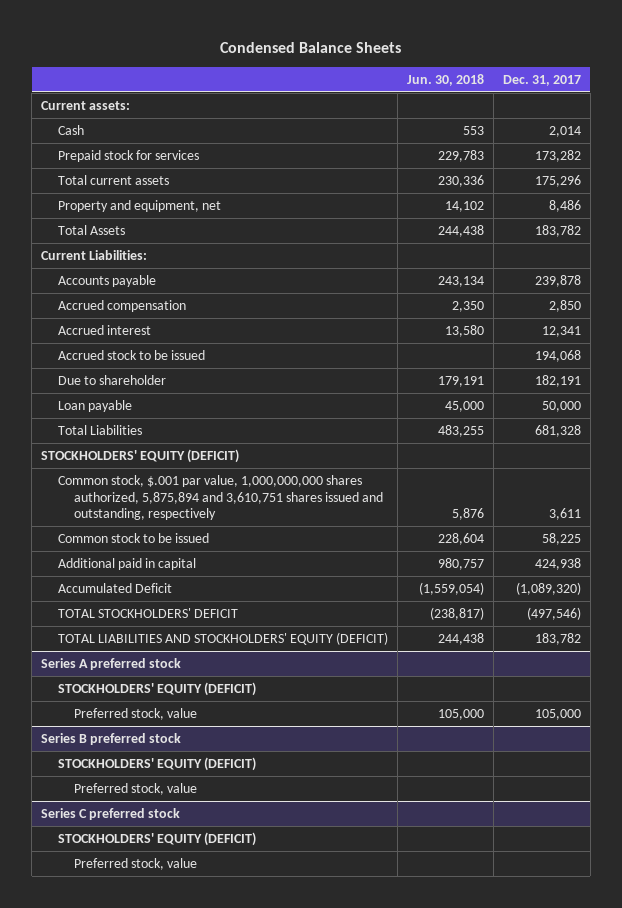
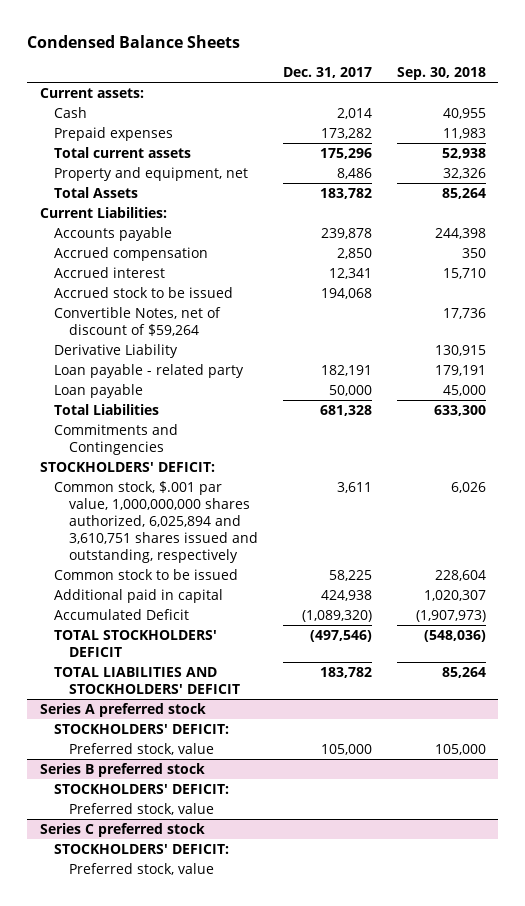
[406,74,484,87] Jun. 30, 2018 -> none
none -> [396,66,486,80] Sep. 30, 2018
[57,149,199,162] Prepaid stock for services -> [54,126,174,141] Prepaid expenses
none -> [54,306,222,336] Convertible Notes, net of discount of $59,264
none -> [54,343,179,358] Derivative Liability
[57,374,166,385] Due to shareholder -> [54,363,245,378] Loan payable - related party
none -> [54,423,179,455] Commitments and Contingencies
[41,448,240,463] STOCKHOLDERS' EQUITY (DEFICIT) -> [39,461,215,472] STOCKHOLDERS' DEFICIT:
[57,474,384,521] Common stock, $.001 par value, 1,000,000,000 shares authorized, 5,875,894 and 3,610,751 shares issued and outstanding, respectively -> [54,480,259,563] Common stock, $.001 par value, 1,000,000,000 shares authorized, 6,025,894 and 3,610,751 shares issued and outstanding, respectively
[57,631,388,645] TOTAL LIABILITIES AND STOCKHOLDERS' EQUITY (DEFICIT) -> [54,666,241,694] TOTAL LIABILITIES AND STOCKHOLDERS' DEFICIT
[57,681,256,696] STOCKHOLDERS' EQUITY (DEFICIT) -> [54,723,230,734] STOCKHOLDERS' DEFICIT:
[57,756,256,771] STOCKHOLDERS' EQUITY (DEFICIT) -> [54,783,230,794] STOCKHOLDERS' DEFICIT:
[57,831,256,846] STOCKHOLDERS' EQUITY (DEFICIT) -> [54,843,230,854] STOCKHOLDERS' DEFICIT:

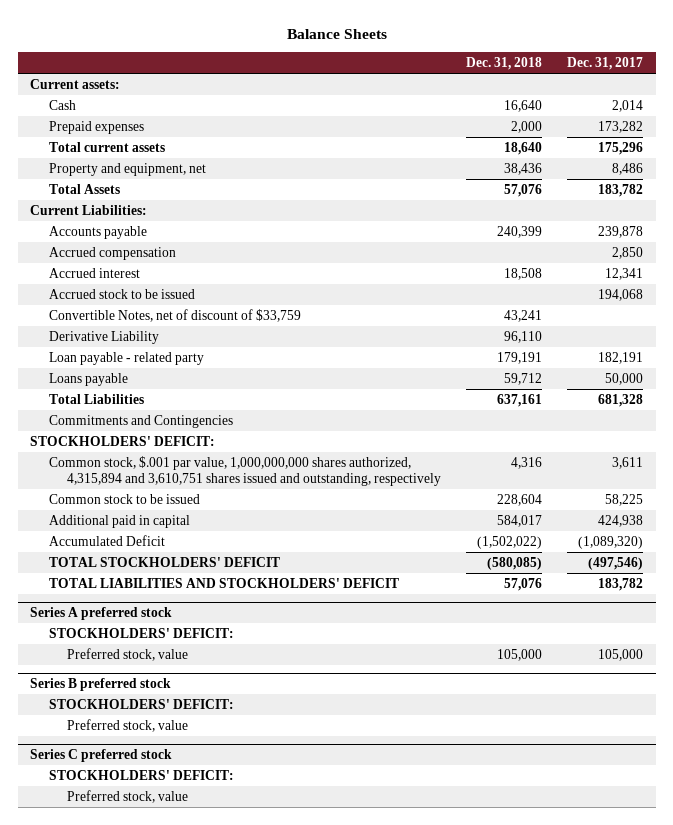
[27,35,241,49] Condensed Balance Sheets -> [286,28,387,39] Balance Sheets
[396,66,486,80] Sep. 30, 2018 -> none
none -> [466,57,543,71] Dec. 31, 2018
[54,306,222,336] Convertible Notes, net of discount of $59,264 -> [48,308,301,322] Convertible Notes, net of discount of $33,759
[54,383,144,398] Loan payable -> [48,372,128,386] Loans payable
[54,480,259,563] Common stock, $.001 par value, 1,000,000,000 shares authorized, 6,025,894 and 3,610,751 shares issued and outstanding, respectively -> [48,455,441,486] Common stock, $.001 par value, 1,000,000,000 shares authorized, 4,315,894 and 3,610,751 shares issued and outstanding, respectively

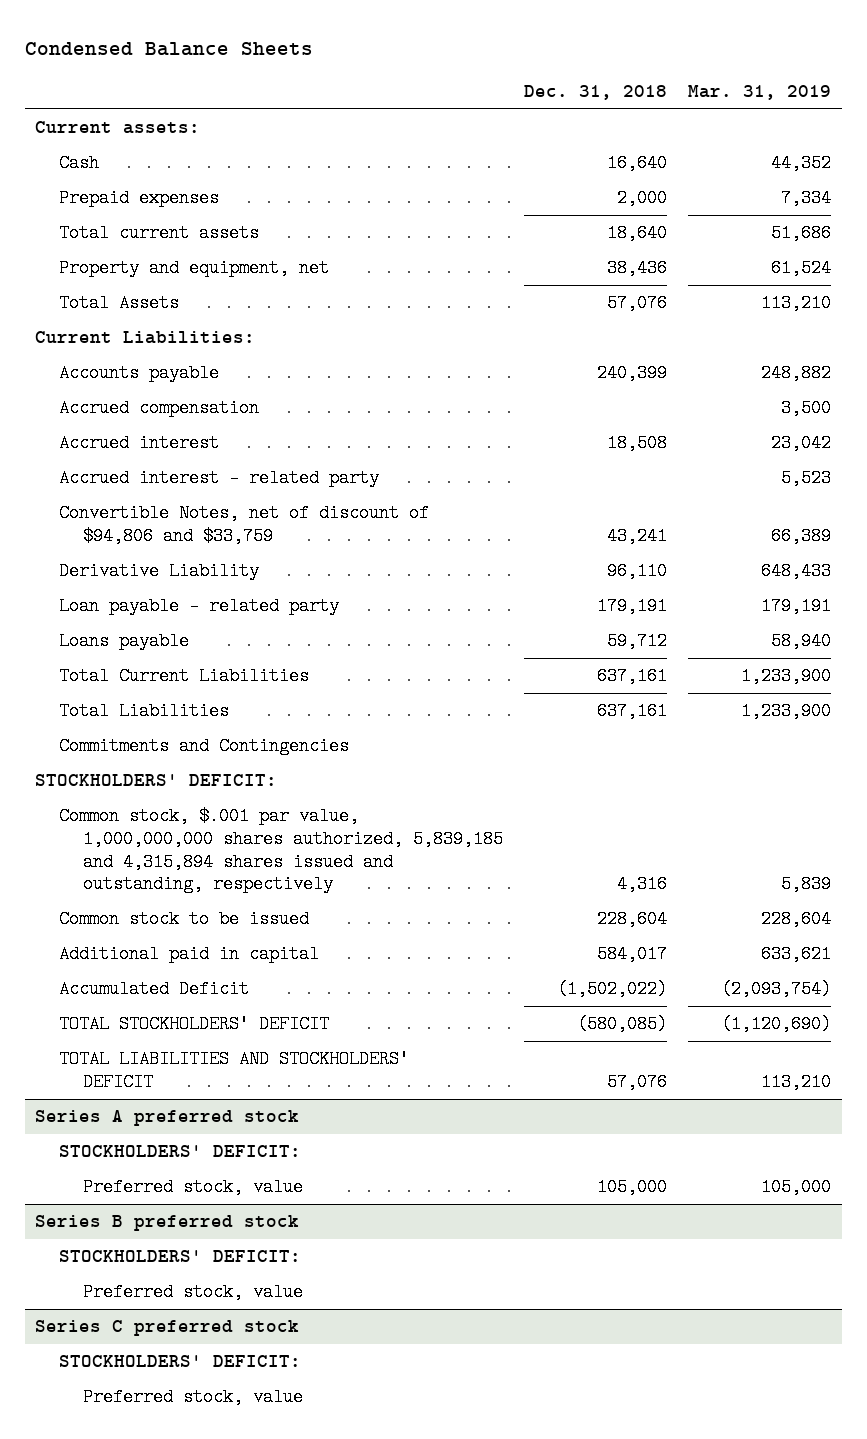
[286,28,387,39] Balance Sheets -> [24,41,313,56] Condensed Balance Sheets
[567,57,644,71] Dec. 31, 2017 -> none
none -> [688,85,832,101] Mar. 31, 2019
[48,288,195,299] Accrued stock to be issued -> none
none -> [59,469,380,488] Accrued interest - related party
[48,308,301,322] Convertible Notes, net of discount of $33,759 -> [59,504,430,546] Convertible Notes, net of discount of $94,806 and $33,759
none -> [59,667,310,686] Total Current Liabilities
[48,455,441,486] Common stock, $.001 par value, 1,000,000,000 shares authorized, 4,315,894 and 3,610,751 shares issued and outstanding, respectively -> [59,807,504,894] Common stock, $.001 par value, 1,000,000,000 shares authorized, 5,839,185 and 4,315,894 shares issued and outstanding, respectively

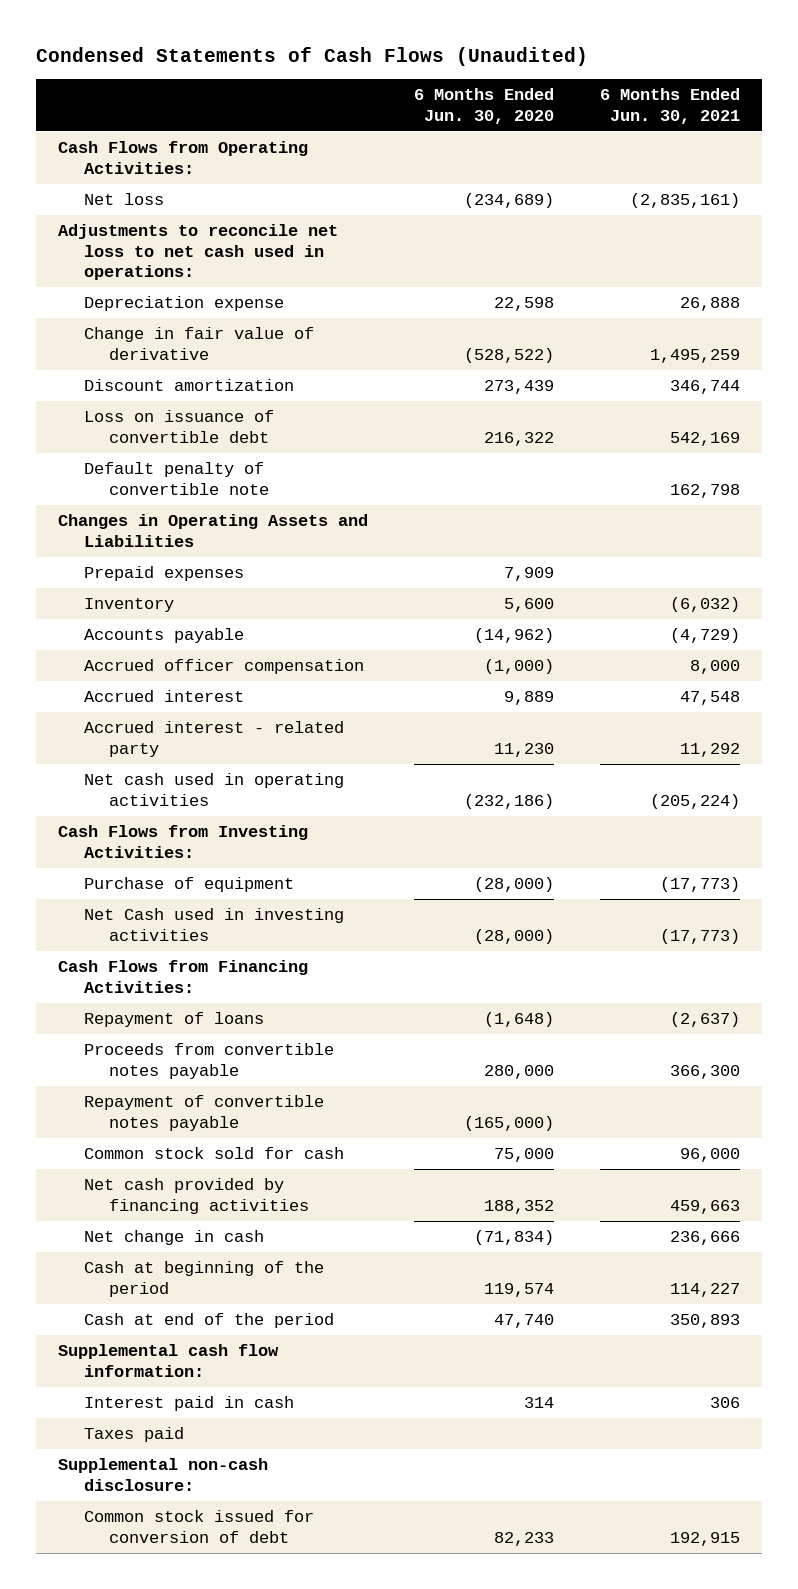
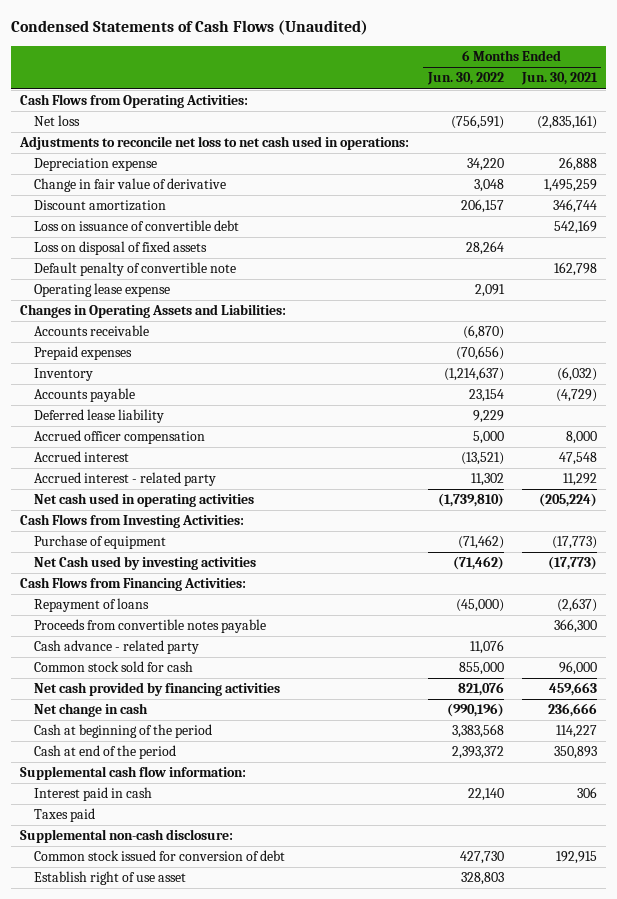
[413,87,554,124] 6 Months Ended Jun. 30, 2020 -> none
none -> [426,72,504,86] Jun. 30, 2022
none -> [34,241,208,256] Loss on disposal of fixed assets
none -> [34,283,171,298] Operating lease expense
[58,514,369,547] Changes in Operating Assets and Liabilities -> [20,304,287,319] Changes in Operating Assets and Liabilities:
none -> [34,325,150,337] Accounts receivable
none -> [34,409,165,424] Deferred lease liability
[83,908,344,941] Net Cash used in investing activities -> [34,556,257,571] Net Cash used by investing activities
[83,1095,324,1131] Repayment of convertible notes payable -> none
none -> [34,640,200,655] Cash advance - related party
none -> [34,871,187,886] Establish right of use asset

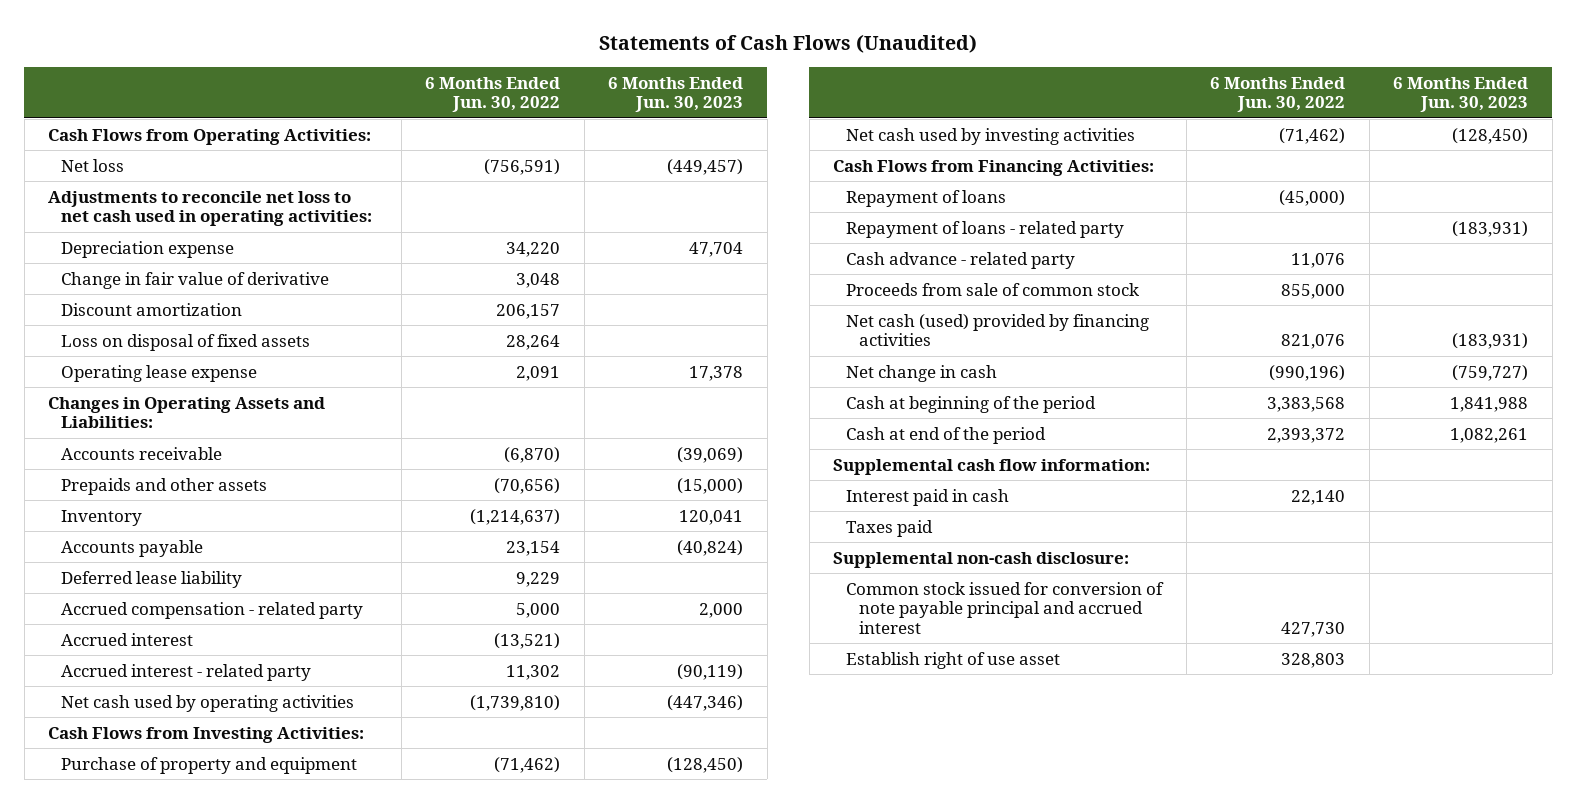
[11,20,369,36] Condensed Statements of Cash Flows (Unaudited) -> [599,34,978,54] Statements of Cash Flows (Unaudited)
[520,72,598,86] Jun. 30, 2021 -> none
none -> [608,76,744,113] 6 Months Ended Jun. 30, 2023
[19,136,410,151] Adjustments to reconcile net loss to net cash used in operations: -> [48,190,373,227] Adjustments to reconcile net loss to net cash used in operating activities:
[34,220,240,232] Loss on issuance of convertible debt -> none
[34,262,237,277] Default penalty of convertible note -> none
[34,346,133,361] Prepaid expenses -> [61,477,268,495] Prepaids and other assets
[34,430,206,445] Accrued officer compensation -> [61,601,364,619] Accrued compensation - related party
[34,493,255,508] Net cash used in operating activities -> [61,694,355,712] Net cash used by operating activities
[34,535,167,550] Purchase of equipment -> [61,756,358,774] Purchase of property and equipment
[34,556,257,571] Net Cash used by investing activities -> [846,127,1136,145] Net cash used by investing activities
[34,619,267,634] Proceeds from convertible notes payable -> none
none -> [846,220,1125,238] Repayment of loans - related party
[34,661,194,673] Common stock sold for cash -> [846,282,1140,296] Proceeds from sale of common stock
[34,682,281,697] Net cash provided by financing activities -> [846,313,1150,347] Net cash (used) provided by financing activities
[34,850,286,862] Common stock issued for conversion of debt -> [846,581,1165,634] Common stock issued for conversion of note payable principal and accrued interest

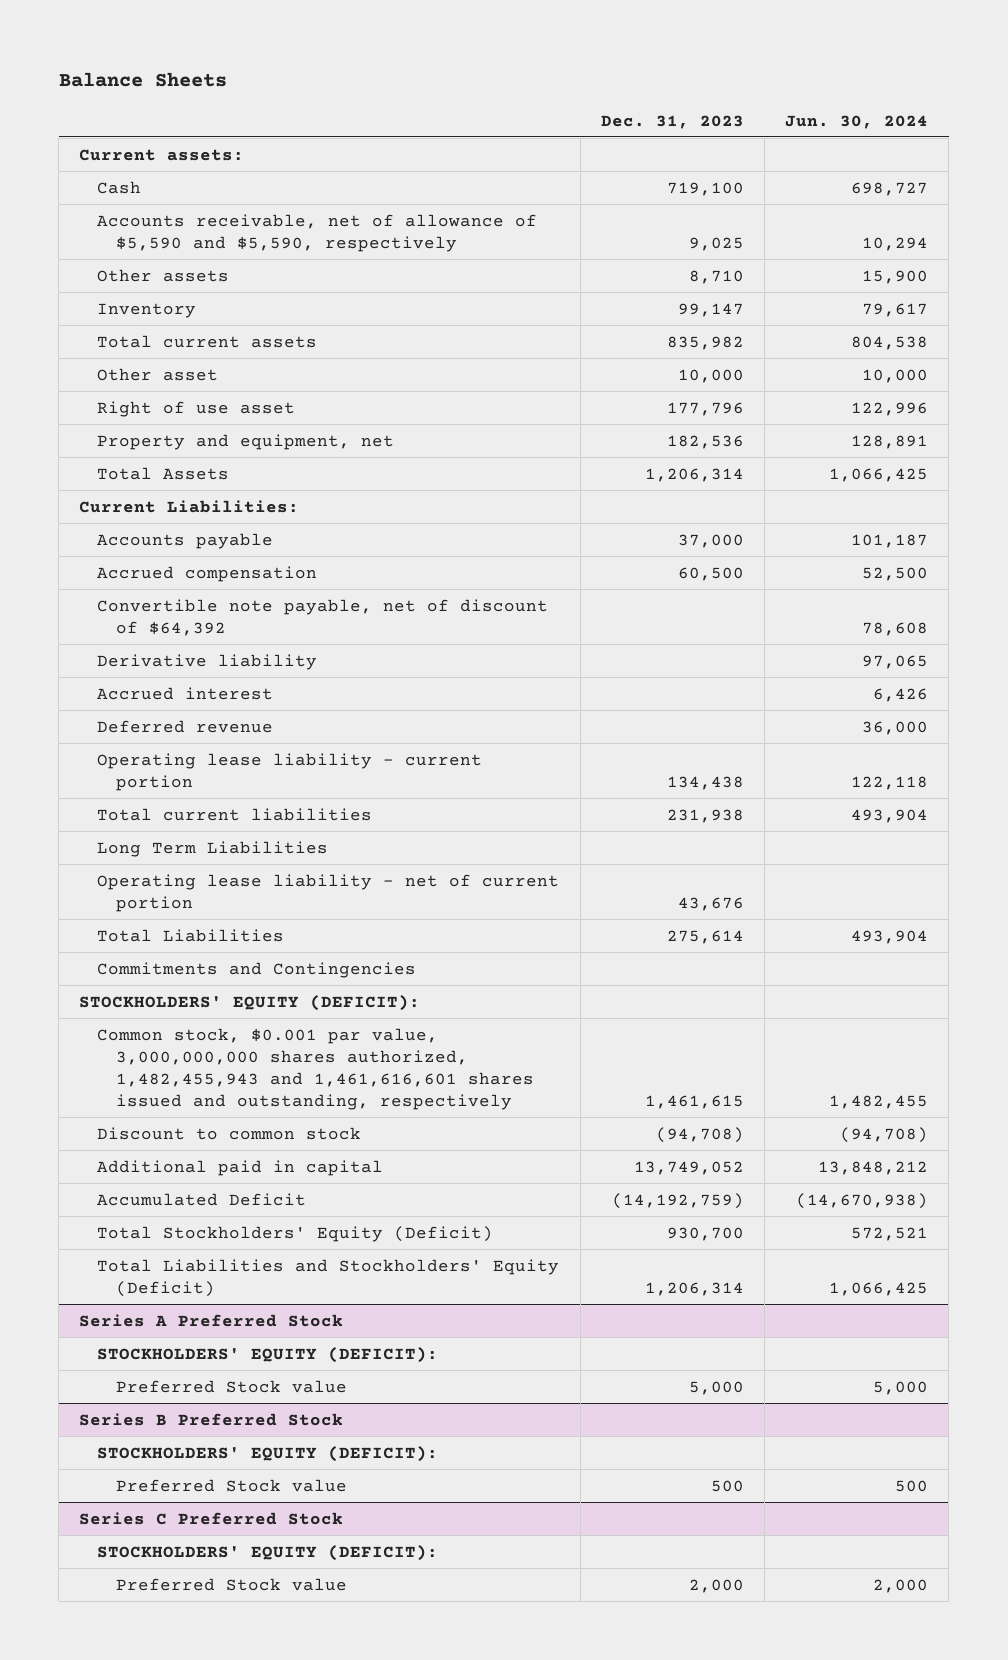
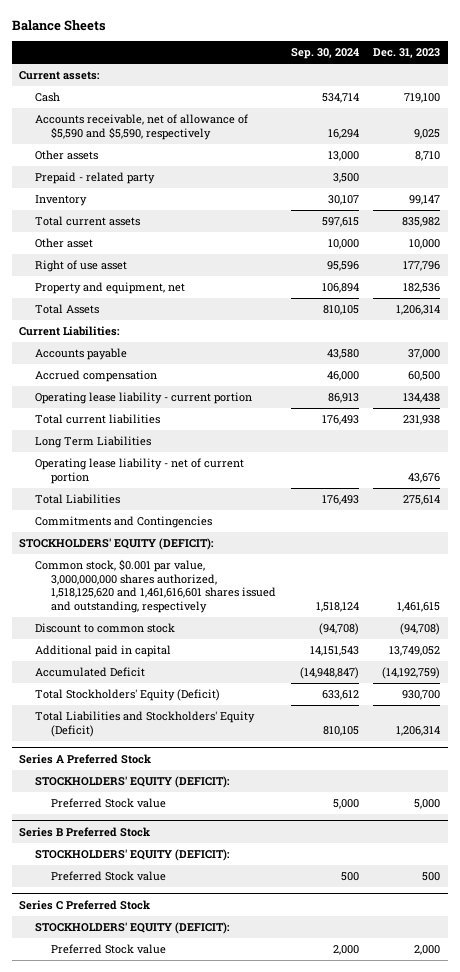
[785,114,929,129] Jun. 30, 2024 -> none
none -> [290,48,359,60] Sep. 30, 2024
none -> [35,172,156,185] Prepaid - related party
[97,598,549,636] Convertible note payable, net of discount of $64,392 -> none
[97,653,318,670] Derivative liability -> none
[97,686,274,700] Accrued interest -> none
[97,719,274,733] Deferred revenue -> none
[97,1027,534,1110] Common stock, $0.001 par value, 3,000,000,000 shares authorized, 1,482,455,943 and 1,461,616,601 shares issued and outstanding, respectively -> [35,559,277,613] Common stock, $0.001 par value, 3,000,000,000 shares authorized, 1,518,125,620 and 1,461,616,601 shares issued and outstanding, respectively

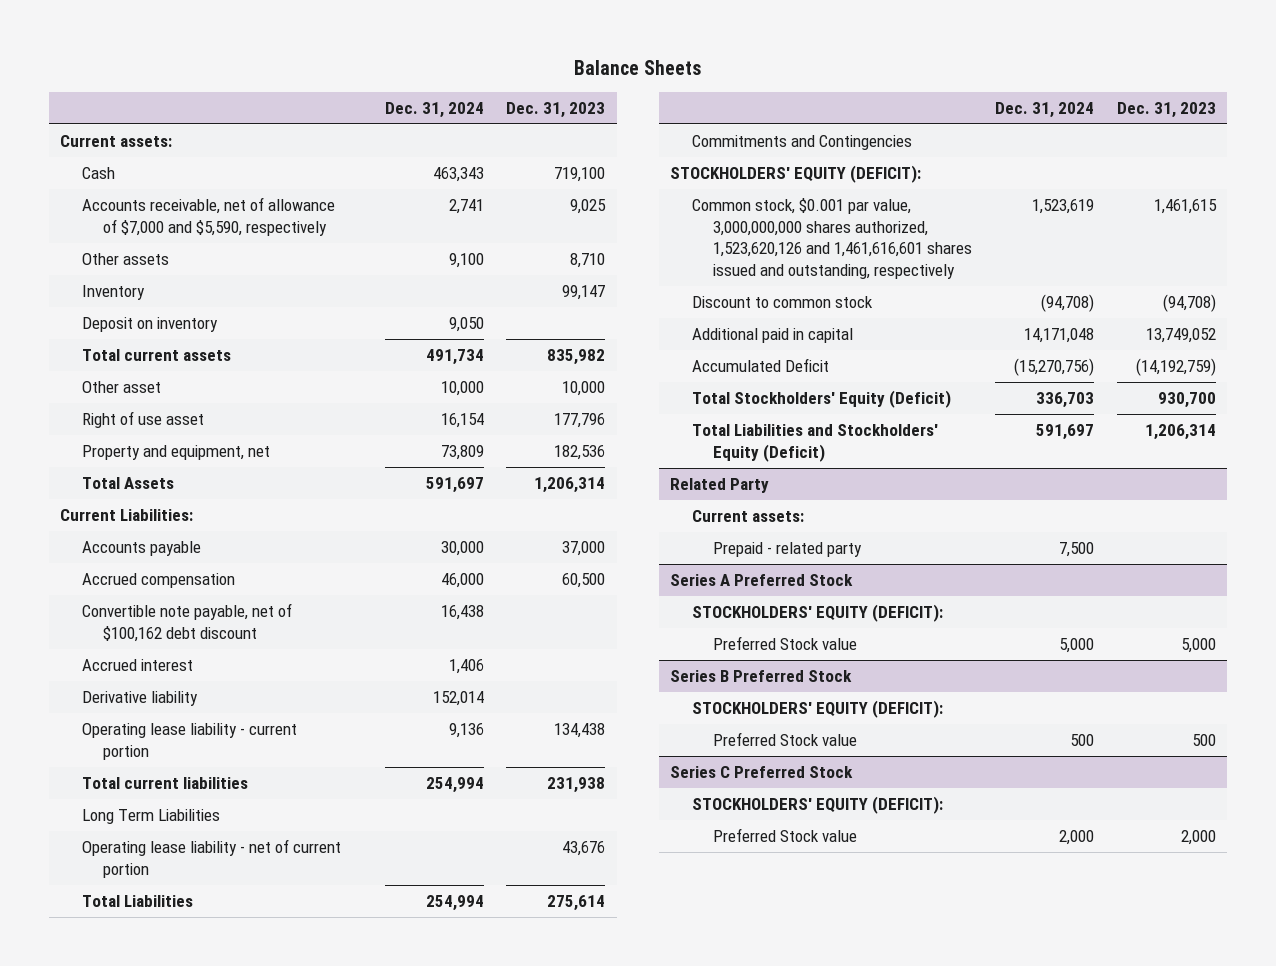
[290,48,359,60] Sep. 30, 2024 -> none
none -> [384,102,484,119] Dec. 31, 2024
[35,114,249,140] Accounts receivable, net of allowance of $5,590 and $5,590, respectively -> [81,196,335,236] Accounts receivable, net of allowance of $7,000 and $5,590, respectively
[35,172,156,185] Prepaid - related party -> none
none -> [81,316,218,332] Deposit on inventory
none -> [81,602,292,642] Convertible note payable, net of $100,162 debt discount
none -> [81,658,193,671] Accrued interest
none -> [81,690,198,706] Derivative liability
[35,559,277,613] Common stock, $0.001 par value, 3,000,000,000 shares authorized, 1,518,125,620 and 1,461,616,601 shares issued and outstanding, respectively -> [691,197,973,280] Common stock, $0.001 par value, 3,000,000,000 shares authorized, 1,523,620,126 and 1,461,616,601 shares issued and outstanding, respectively
none -> [670,477,770,493] Related Party
none -> [691,509,804,522] Current assets:
none -> [713,541,863,557] Prepaid - related party

